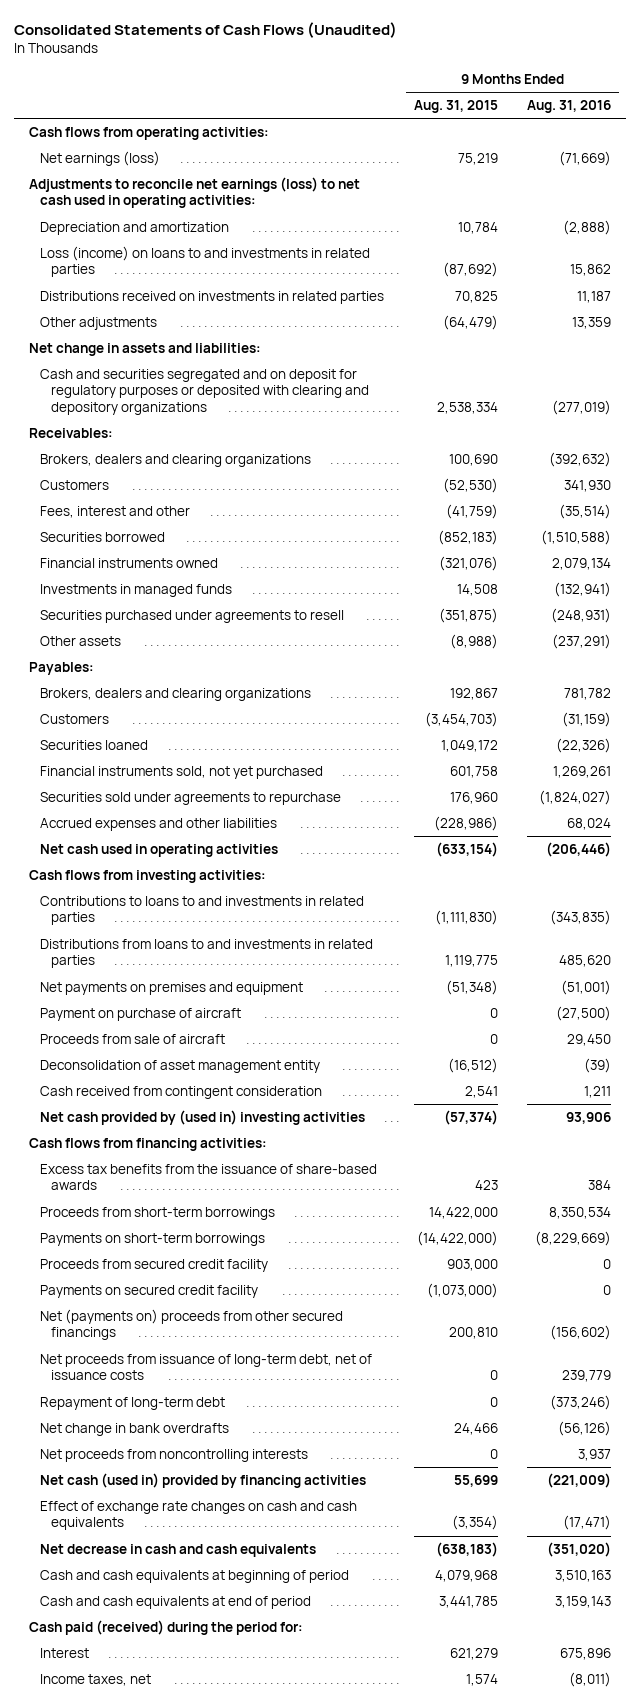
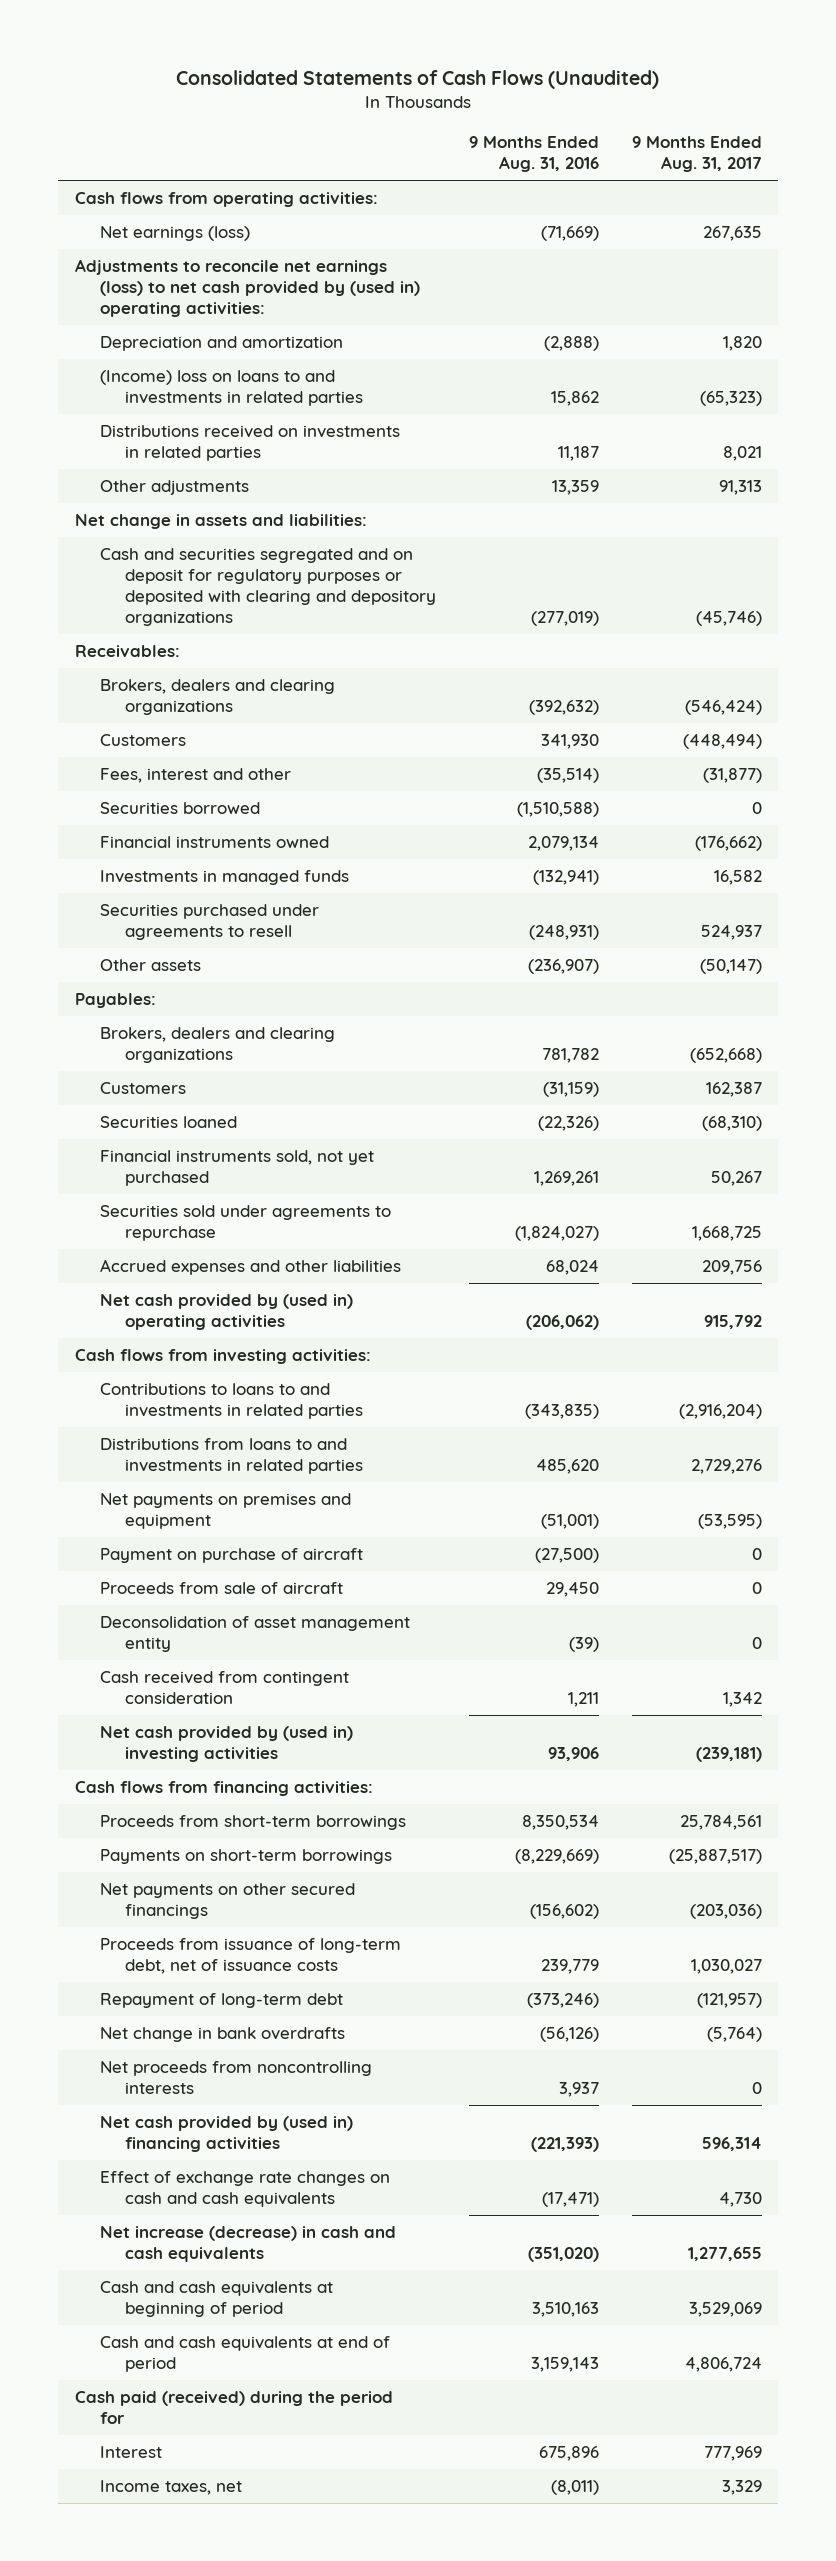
[413,100,498,114] Aug. 31, 2015 -> none
none -> [631,136,762,173] 9 Months Ended Aug. 31, 2017
[28,176,360,209] Adjustments to reconcile net earnings (loss) to net cash used in operating activities: -> [74,259,420,318] Adjustments to reconcile net earnings (loss) to net cash provided by (used in) operating activities:
[40,245,371,278] Loss (income) on loans to and investments in related parties -> [99,370,363,407] (Income) loss on loans to and investments in related parties
[552,633,612,649] (237,291) -> [527,959,599,975] (236,907)
[40,843,279,857] Net cash used in operating activities -> [99,1294,353,1331] Net cash provided by (used in) operating activities
[546,841,612,857] (206,446) -> [525,1315,599,1331] (206,062)
[40,1163,378,1191] Excess tax benefits from the issuance of share-based awards -> none
[40,1258,269,1272] Proceeds from secured credit facility -> none
[40,1284,259,1298] Payments on secured credit facility -> none
[40,1308,344,1341] Net (payments on) proceeds from other secured financings -> [99,1883,355,1920] Net payments on other secured financings
[40,1353,373,1381] Net proceeds from issuance of long-term debt, net of issuance costs -> [99,1938,401,1975] Proceeds from issuance of long-term debt, net of issuance costs
[40,1472,367,1488] Net cash (used in) provided by financing activities -> [99,2116,353,2153] Net cash provided by (used in) financing activities
[547,1472,612,1488] (221,009) -> [530,2137,599,2153] (221,393)
[40,1543,317,1557] Net decrease in cash and cash equivalents -> [99,2226,396,2263] Net increase (decrease) in cash and cash equivalents
[28,1619,303,1635] Cash paid (received) during the period for: -> [74,2391,393,2425] Cash paid (received) during the period for

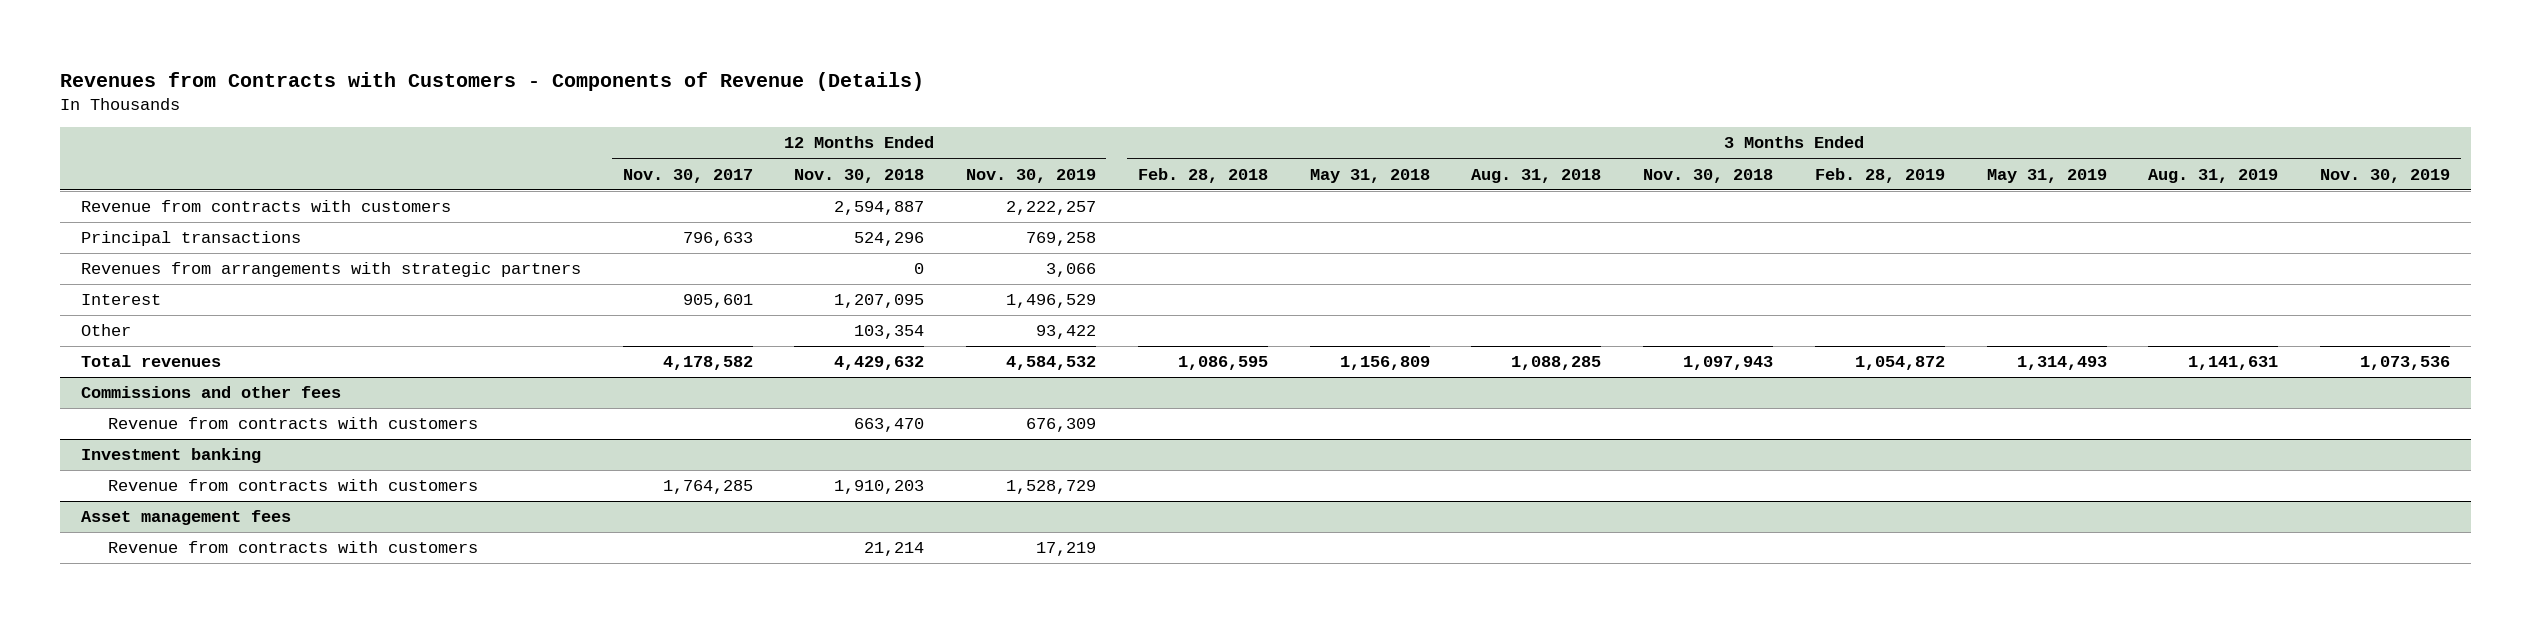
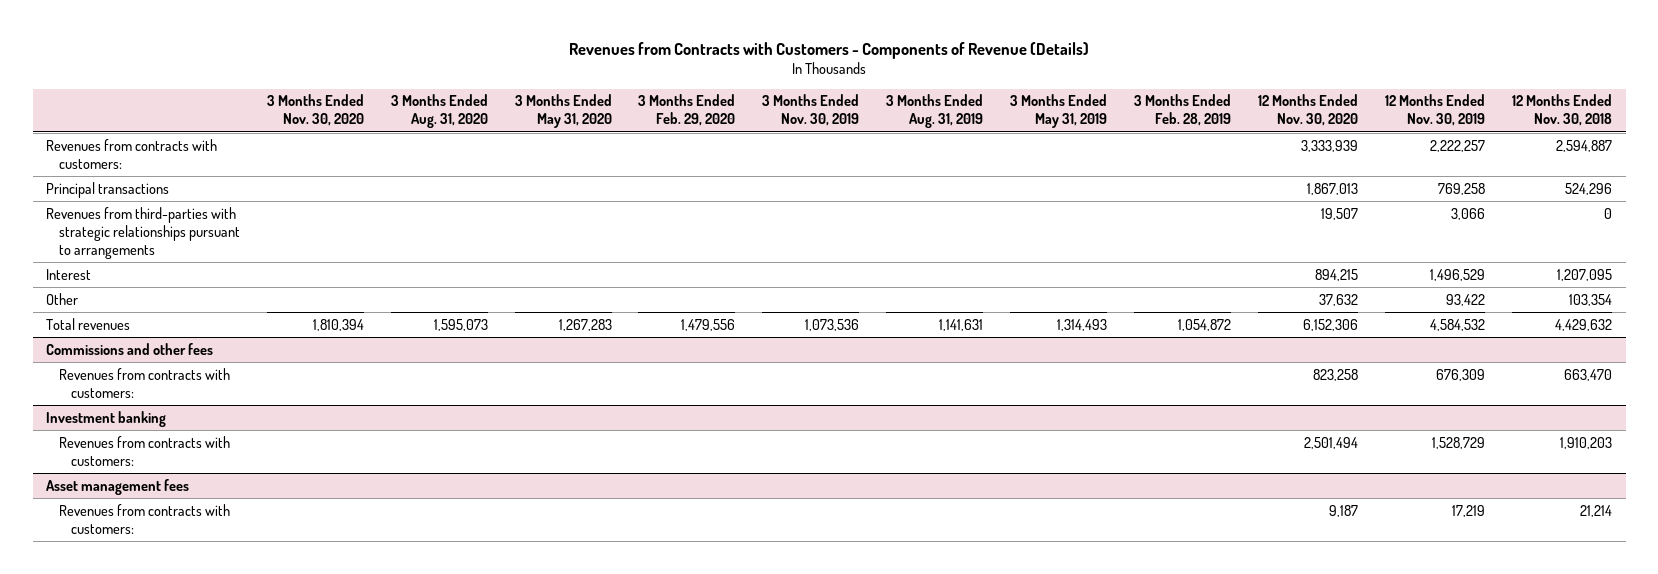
[622,168,753,183] Nov. 30, 2017 -> none
[1137,167,1268,183] Feb. 28, 2018 -> none
[1309,168,1430,183] May 31, 2018 -> none
[1471,168,1602,183] Aug. 31, 2018 -> none
[1643,168,1774,183] Nov. 30, 2018 -> none
none -> [266,94,364,127] 3 Months Ended Nov. 30, 2020
none -> [390,94,488,129] 3 Months Ended Aug. 31, 2020
none -> [514,94,612,129] 3 Months Ended May 31, 2020
none -> [638,94,736,127] 3 Months Ended Feb. 29, 2020
none -> [1258,94,1359,127] 12 Months Ended Nov. 30, 2020
[80,200,451,213] Revenue from contracts with customers -> [46,138,218,169] Revenues from contracts with customers:
[80,262,581,278] Revenues from arrangements with strategic partners -> [46,206,240,259] Revenues from third-parties with strategic relationships pursuant to arrangements
[108,417,479,430] Revenue from contracts with customers -> [58,367,230,398] Revenues from contracts with customers:
[108,479,479,492] Revenue from contracts with customers -> [58,435,230,466] Revenues from contracts with customers:
[108,541,479,554] Revenue from contracts with customers -> [58,503,230,534] Revenues from contracts with customers:

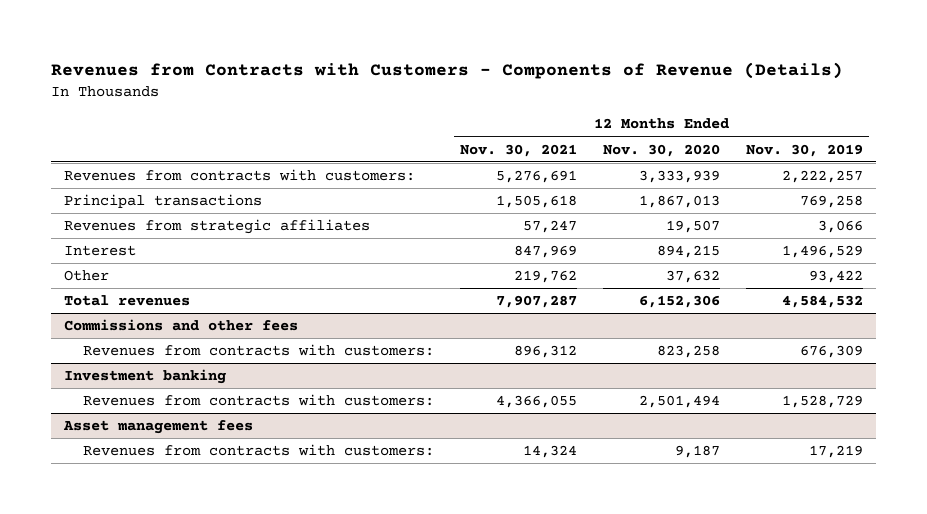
[266,94,364,127] 3 Months Ended Nov. 30, 2020 -> none
[390,94,488,129] 3 Months Ended Aug. 31, 2020 -> none
[514,94,612,129] 3 Months Ended May 31, 2020 -> none
[638,94,736,127] 3 Months Ended Feb. 29, 2020 -> none
[762,94,860,127] 3 Months Ended Nov. 30, 2019 -> none
[886,94,984,129] 3 Months Ended Aug. 31, 2019 -> none
[1010,94,1108,129] 3 Months Ended May 31, 2019 -> none
[1134,94,1232,127] 3 Months Ended Feb. 28, 2019 -> none
[1512,94,1613,127] 12 Months Ended Nov. 30, 2018 -> none
none -> [460,143,578,157] Nov. 30, 2021
[46,206,240,259] Revenues from third-parties with strategic relationships pursuant to arrangements -> [63,219,370,235] Revenues from strategic affiliates

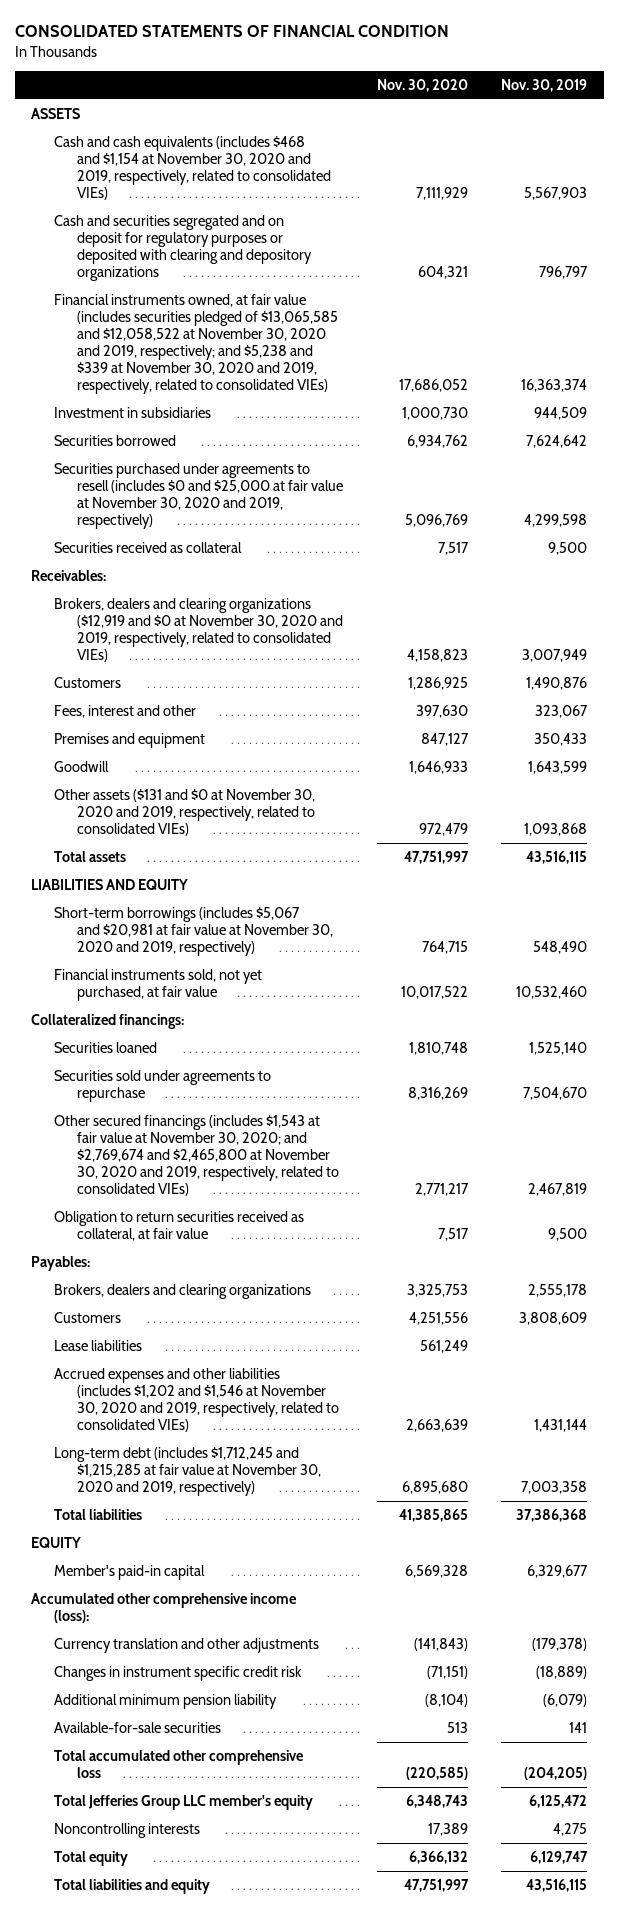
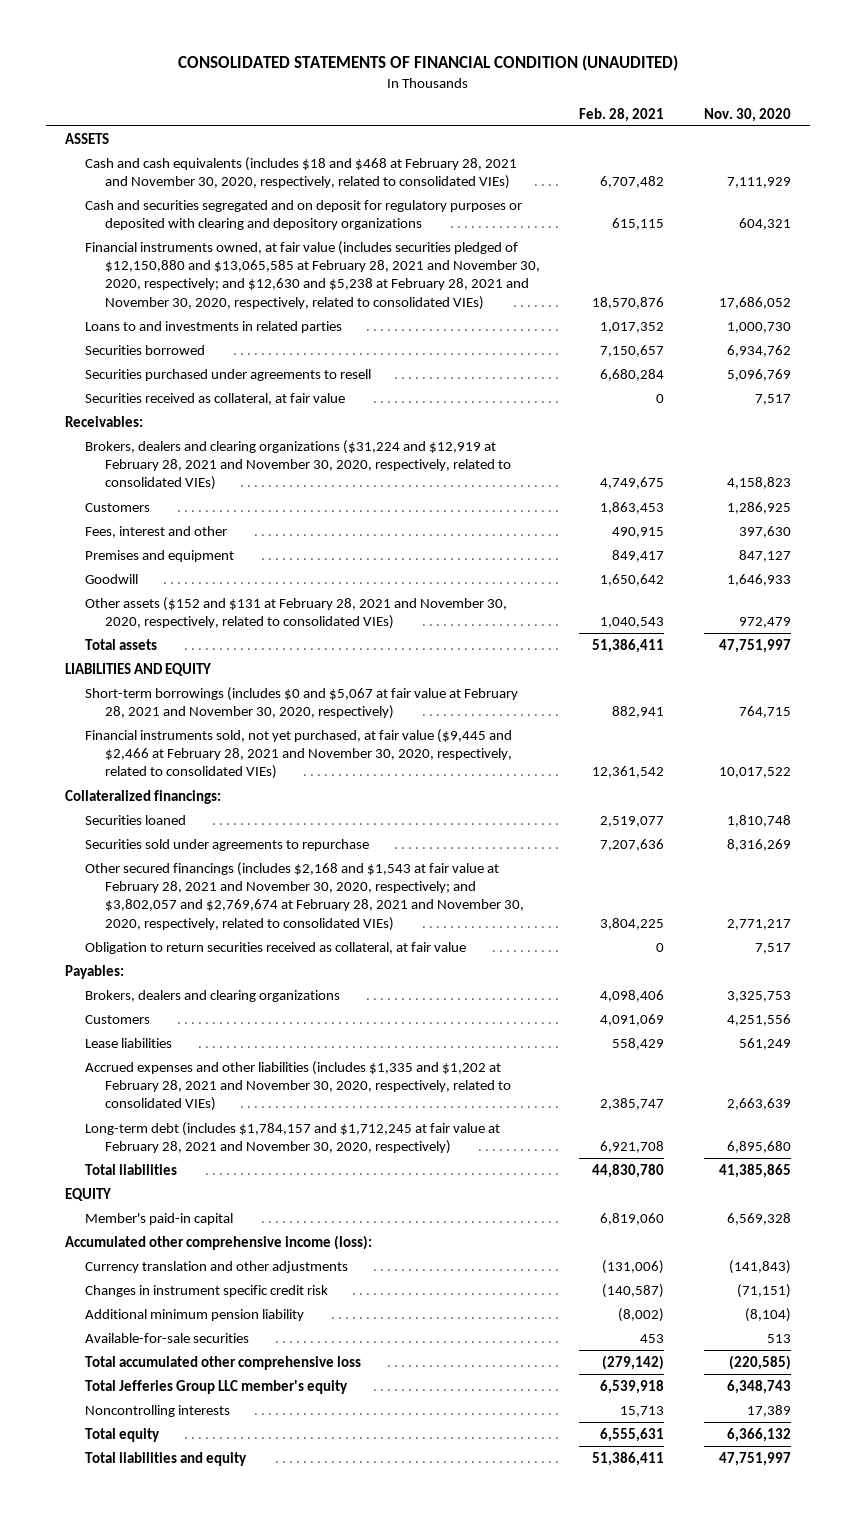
[14,25,449,38] CONSOLIDATED STATEMENTS OF FINANCIAL CONDITION -> [177,55,678,72] CONSOLIDATED STATEMENTS OF FINANCIAL CONDITION (UNAUDITED)
[501,79,588,93] Nov. 30, 2019 -> none
none -> [579,107,665,122] Feb. 28, 2021
[54,136,332,200] Cash and cash equivalents (includes $468 and $1,154 at November 30, 2020 and 2019, respectively, related to consolidated VIEs) -> [85,156,518,189] Cash and cash equivalents (includes $18 and $468 at February 28, 2021 and November 30, 2020, respectively, related to consolidated VIEs)
[54,294,339,394] Financial instruments owned, at fair value (includes securities pledged of $13,065,585 and $12,058,522 at November 30, 2020 and 2019, respectively; and $5,238 and $339 at November 30, 2020 and 2019, respectively, related to consolidated VIEs) -> [85,240,540,310] Financial instruments owned, at fair value (includes securities pledged of $12,150,880 and $13,065,585 at February 28, 2021 and November 30, 2020, respectively; and $12,630 and $5,238 at February 28, 2021 and November 30, 2020, respectively, related to consolidated VIEs)
[54,407,212,419] Investment in subsidiaries -> [85,320,343,333] Loans to and investments in related parties
[54,463,344,529] Securities purchased under agreements to resell (includes $0 and $25,000 at fair value at November 30, 2020 and 2019, respectively) -> [85,368,372,381] Securities purchased under agreements to resell
[54,542,243,554] Securities received as collateral -> [85,392,346,405] Securities received as collateral, at fair value
[54,598,344,662] Brokers, dealers and clearing organizations ($12,919 and $0 at November 30, 2020 and 2019, respectively, related to consolidated VIEs) -> [85,439,511,491] Brokers, dealers and clearing organizations ($31,224 and $12,919 at February 28, 2021 and November 30, 2020, respectively, related to consolidated VIEs)
[54,789,316,836] Other assets ($131 and $0 at November 30, 2020 and 2019, respectively, related to consolidated VIEs) -> [85,596,508,629] Other assets ($152 and $131 at February 28, 2021 and November 30, 2020, respectively, related to consolidated VIEs)
[54,907,334,956] Short-term borrowings (includes $5,067 and $20,981 at fair value at November 30, 2020 and 2019, respectively) -> [85,686,519,719] Short-term borrowings (includes $0 and $5,067 at fair value at February 28, 2021 and November 30, 2020, respectively)
[54,969,263,1001] Financial instruments sold, not yet purchased, at fair value -> [85,728,513,780] Financial instruments sold, not yet purchased, at fair value ($9,445 and $2,466 at February 28, 2021 and November 30, 2020, respectively, related to consolidated VIEs)
[54,1115,340,1196] Other secured financings (includes $1,543 at fair value at November 30, 2020; and $2,769,674 and $2,465,800 at November 30, 2020 and 2019, respectively, related to consolidated VIEs) -> [85,861,524,931] Other secured financings (includes $2,168 and $1,543 at fair value at February 28, 2021 and November 30, 2020, respectively; and $3,802,057 and $2,769,674 at February 28, 2021 and November 30, 2020, respectively, related to consolidated VIEs)
[54,1368,340,1432] Accrued expenses and other liabilities (includes $1,202 and $1,546 at November 30, 2020 and 2019, respectively, related to consolidated VIEs) -> [85,1060,511,1112] Accrued expenses and other liabilities (includes $1,335 and $1,202 at February 28, 2021 and November 30, 2020, respectively, related to consolidated VIEs)
[54,1447,322,1496] Long-term debt (includes $1,712,245 and $1,215,285 at fair value at November 30, 2020 and 2019, respectively) -> [85,1121,501,1154] Long-term debt (includes $1,784,157 and $1,712,245 at fair value at February 28, 2021 and November 30, 2020, respectively)

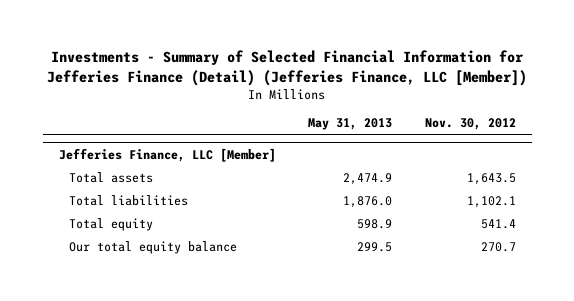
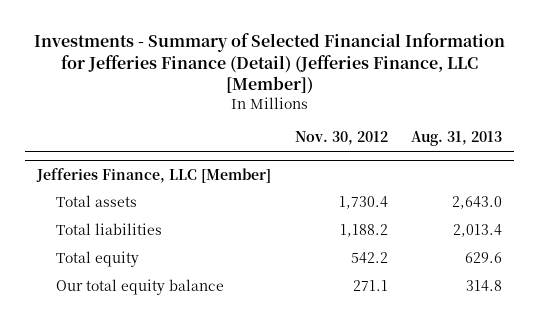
[308,118,393,131] May 31, 2013 -> none
none -> [411,131,503,147] Aug. 31, 2013
[466,172,516,185] 1,643.5 -> [338,196,388,210] 1,730.4
[466,195,516,208] 1,102.1 -> [339,224,388,238] 1,188.2
[480,218,516,229] 541.4 -> [350,252,388,264] 542.2
[480,241,516,252] 270.7 -> [352,280,388,292] 271.1

